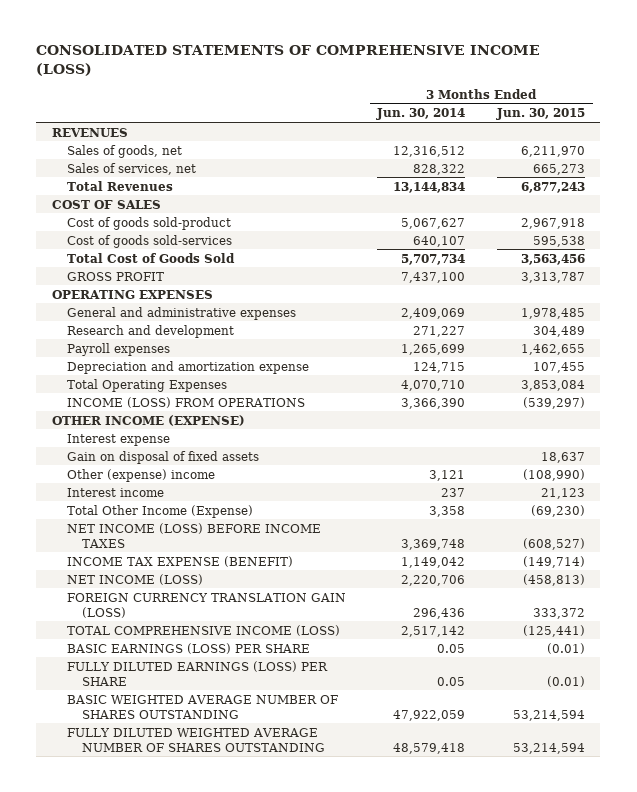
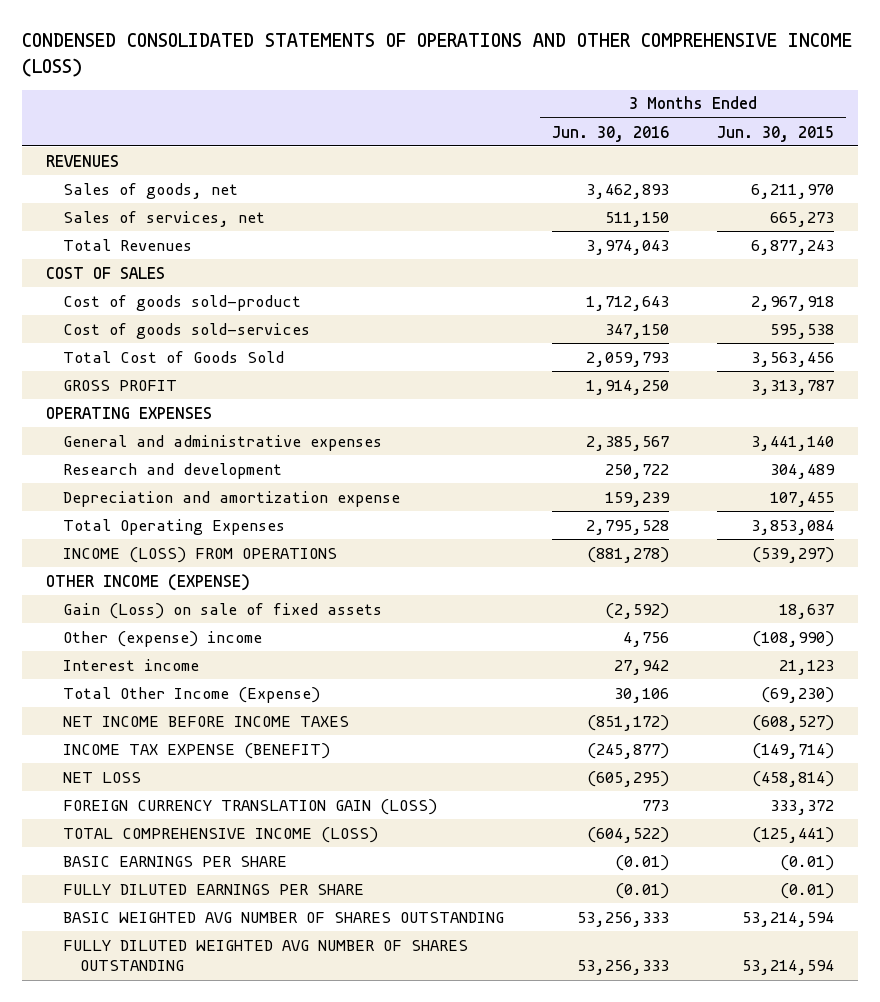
[36,44,541,76] CONSOLIDATED STATEMENTS OF COMPREHENSIVE INCOME (LOSS) -> [21,33,852,78] CONDENSED CONSOLIDATED STATEMENTS OF OPERATIONS AND OTHER COMPREHENSIVE INCOME (LOSS)
[376,108,466,121] Jun. 30, 2014 -> none
none -> [552,125,670,142] Jun. 30, 2016
[520,307,585,319] 1,978,485 -> [751,435,835,451] 3,441,140
[67,342,171,356] Payroll expenses -> none
[67,433,171,446] Interest expense -> none
[67,450,260,464] Gain on disposal of fixed assets -> [62,602,382,619] Gain (Loss) on sale of fixed assets
[67,522,322,548] NET INCOME (LOSS) BEFORE INCOME TAXES -> [62,715,349,727] NET INCOME BEFORE INCOME TAXES
[67,573,204,585] NET INCOME (LOSS) -> [62,771,141,783] NET LOSS
[522,573,585,586] (458,813) -> [752,770,835,787] (458,814)
[67,642,311,654] BASIC EARNINGS (LOSS) PER SHARE -> [62,855,287,867] BASIC EARNINGS PER SHARE
[67,660,329,686] FULLY DILUTED EARNINGS (LOSS) PER SHARE -> [62,883,364,895] FULLY DILUTED EARNINGS PER SHARE
[67,694,339,719] BASIC WEIGHTED AVERAGE NUMBER OF SHARES OUTSTANDING -> [62,911,504,923] BASIC WEIGHTED AVG NUMBER OF SHARES OUTSTANDING
[67,727,326,752] FULLY DILUTED WEIGHTED AVERAGE NUMBER OF SHARES OUTSTANDING -> [62,939,468,972] FULLY DILUTED WEIGHTED AVG NUMBER OF SHARES OUTSTANDING

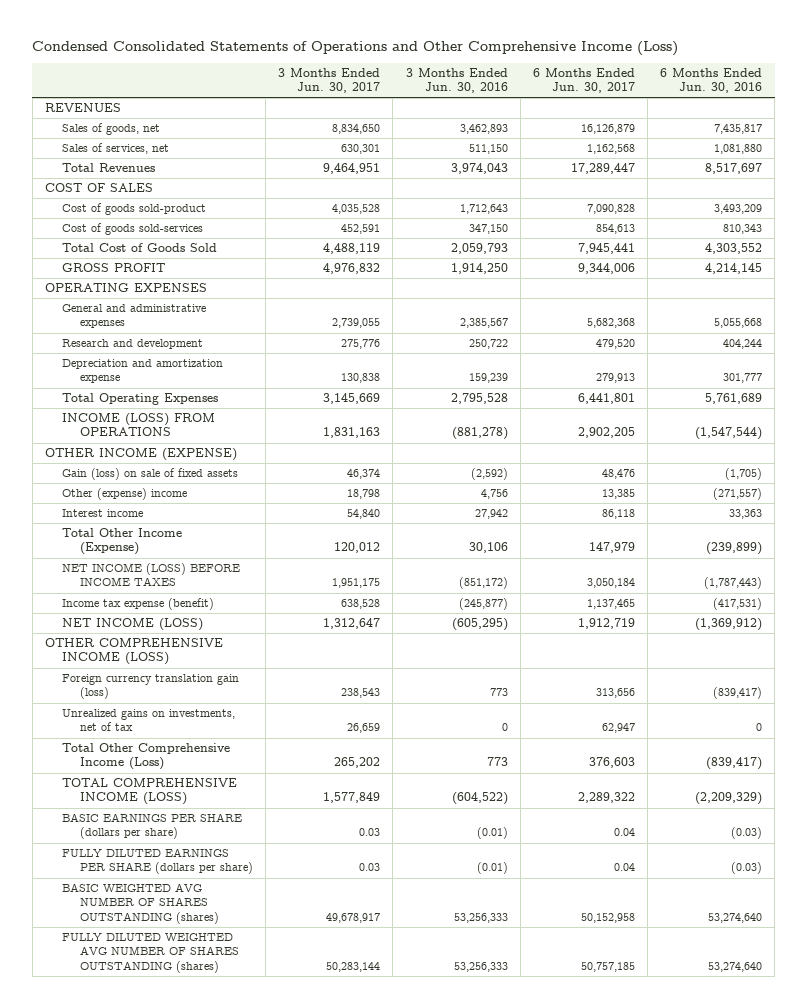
[21,33,852,78] CONDENSED CONSOLIDATED STATEMENTS OF OPERATIONS AND OTHER COMPREHENSIVE INCOME (LOSS) -> [32,40,679,56] Condensed Consolidated Statements of Operations and Other Comprehensive Income (Loss)
[717,125,835,142] Jun. 30, 2015 -> none
none -> [278,68,381,94] 3 Months Ended Jun. 30, 2017
none -> [532,68,635,94] 6 Months Ended Jun. 30, 2017
none -> [660,68,763,94] 6 Months Ended Jun. 30, 2016
[62,602,382,619] Gain (Loss) on sale of fixed assets -> [62,468,239,481] Gain (loss) on sale of fixed assets
[62,715,349,727] NET INCOME BEFORE INCOME TAXES -> [62,563,241,587] NET INCOME (LOSS) BEFORE INCOME TAXES
[62,742,330,759] INCOME TAX EXPENSE (BENEFIT) -> [62,598,215,611] Income tax expense (benefit)
[62,771,141,783] NET LOSS -> [62,618,204,632] NET INCOME (LOSS)
none -> [44,638,223,666] OTHER COMPREHENSIVE INCOME (LOSS)
[62,798,437,815] FOREIGN CURRENCY TRANSLATION GAIN (LOSS) -> [62,674,240,700] Foreign currency translation gain (loss)
none -> [62,709,236,732] Unrealized gains on investments, net of tax
none -> [62,743,231,771] Total Other Comprehensive Income (Loss)
[62,855,287,867] BASIC EARNINGS PER SHARE -> [62,813,243,840] BASIC EARNINGS PER SHARE (dollars per share)
[62,883,364,895] FULLY DILUTED EARNINGS PER SHARE -> [62,848,253,875] FULLY DILUTED EARNINGS PER SHARE (dollars per share)
[62,911,504,923] BASIC WEIGHTED AVG NUMBER OF SHARES OUTSTANDING -> [62,883,219,924] BASIC WEIGHTED AVG NUMBER OF SHARES OUTSTANDING (shares)
[62,939,468,972] FULLY DILUTED WEIGHTED AVG NUMBER OF SHARES OUTSTANDING -> [62,933,239,973] FULLY DILUTED WEIGHTED AVG NUMBER OF SHARES OUTSTANDING (shares)

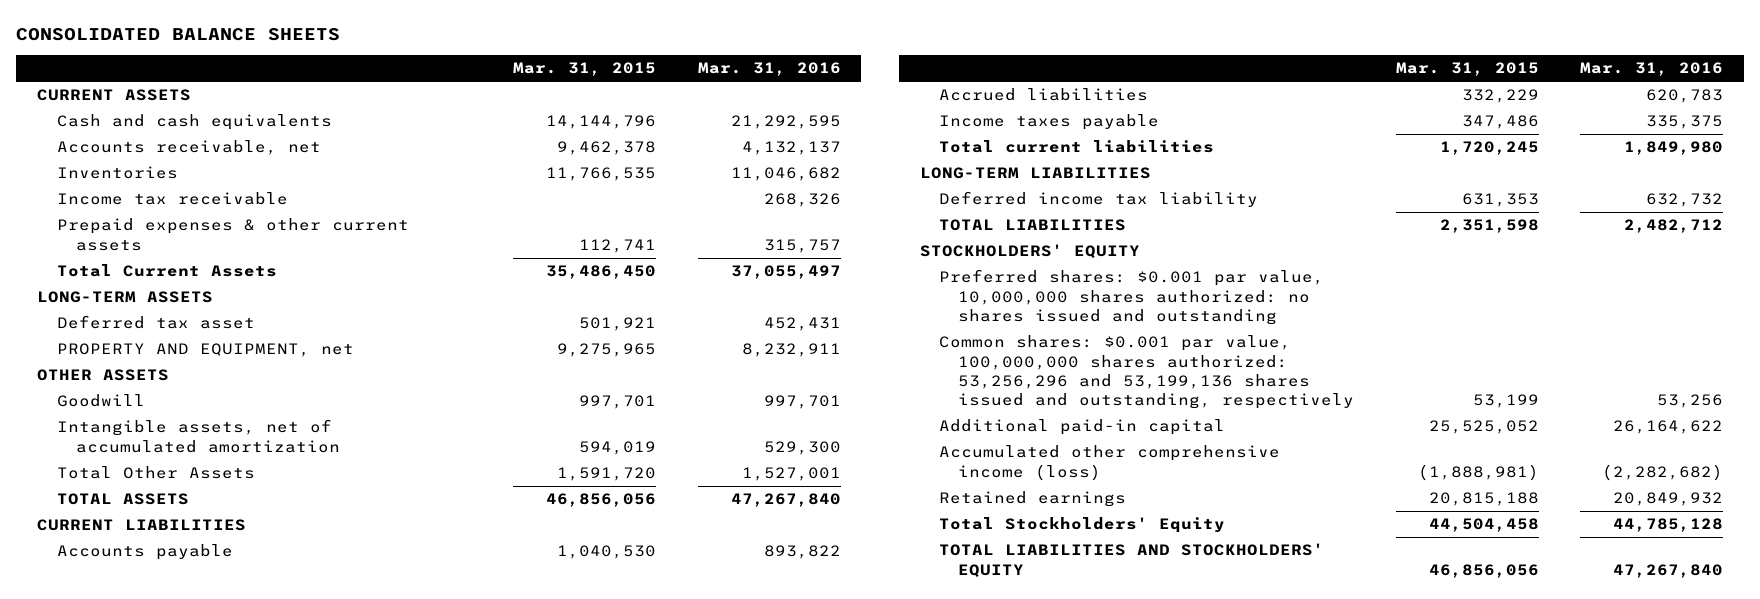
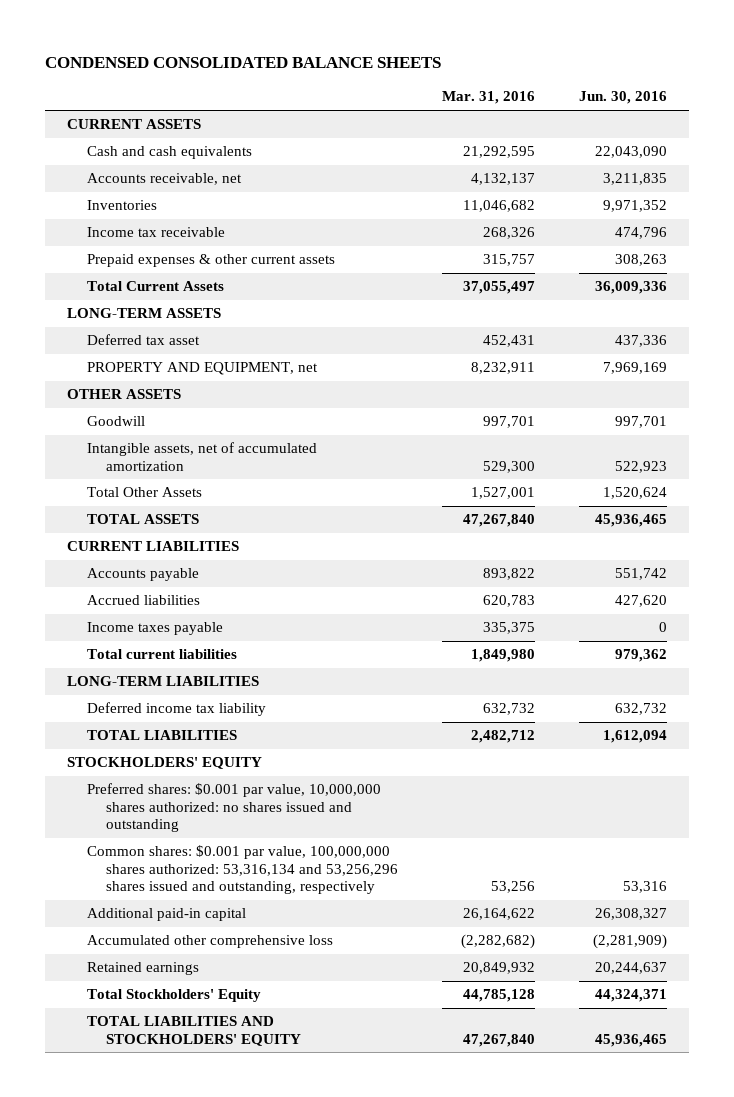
[16,27,341,41] CONSOLIDATED BALANCE SHEETS -> [45,57,442,69] CONDENSED CONSOLIDATED BALANCE SHEETS
[513,62,657,77] Mar. 31, 2015 -> none
none -> [578,91,667,105] Jun. 30, 2016
[938,335,1355,409] Common shares: $0.001 par value, 100,000,000 shares authorized: 53,256,296 and 53,199,136 shares issued and outstanding, respectively -> [86,845,399,894] Common shares: $0.001 par value, 100,000,000 shares authorized: 53,316,134 and 53,256,296 shares issued and outstanding, respectively
[938,445,1280,481] Accumulated other comprehensive income (loss) -> [86,935,333,949] Accumulated other comprehensive loss

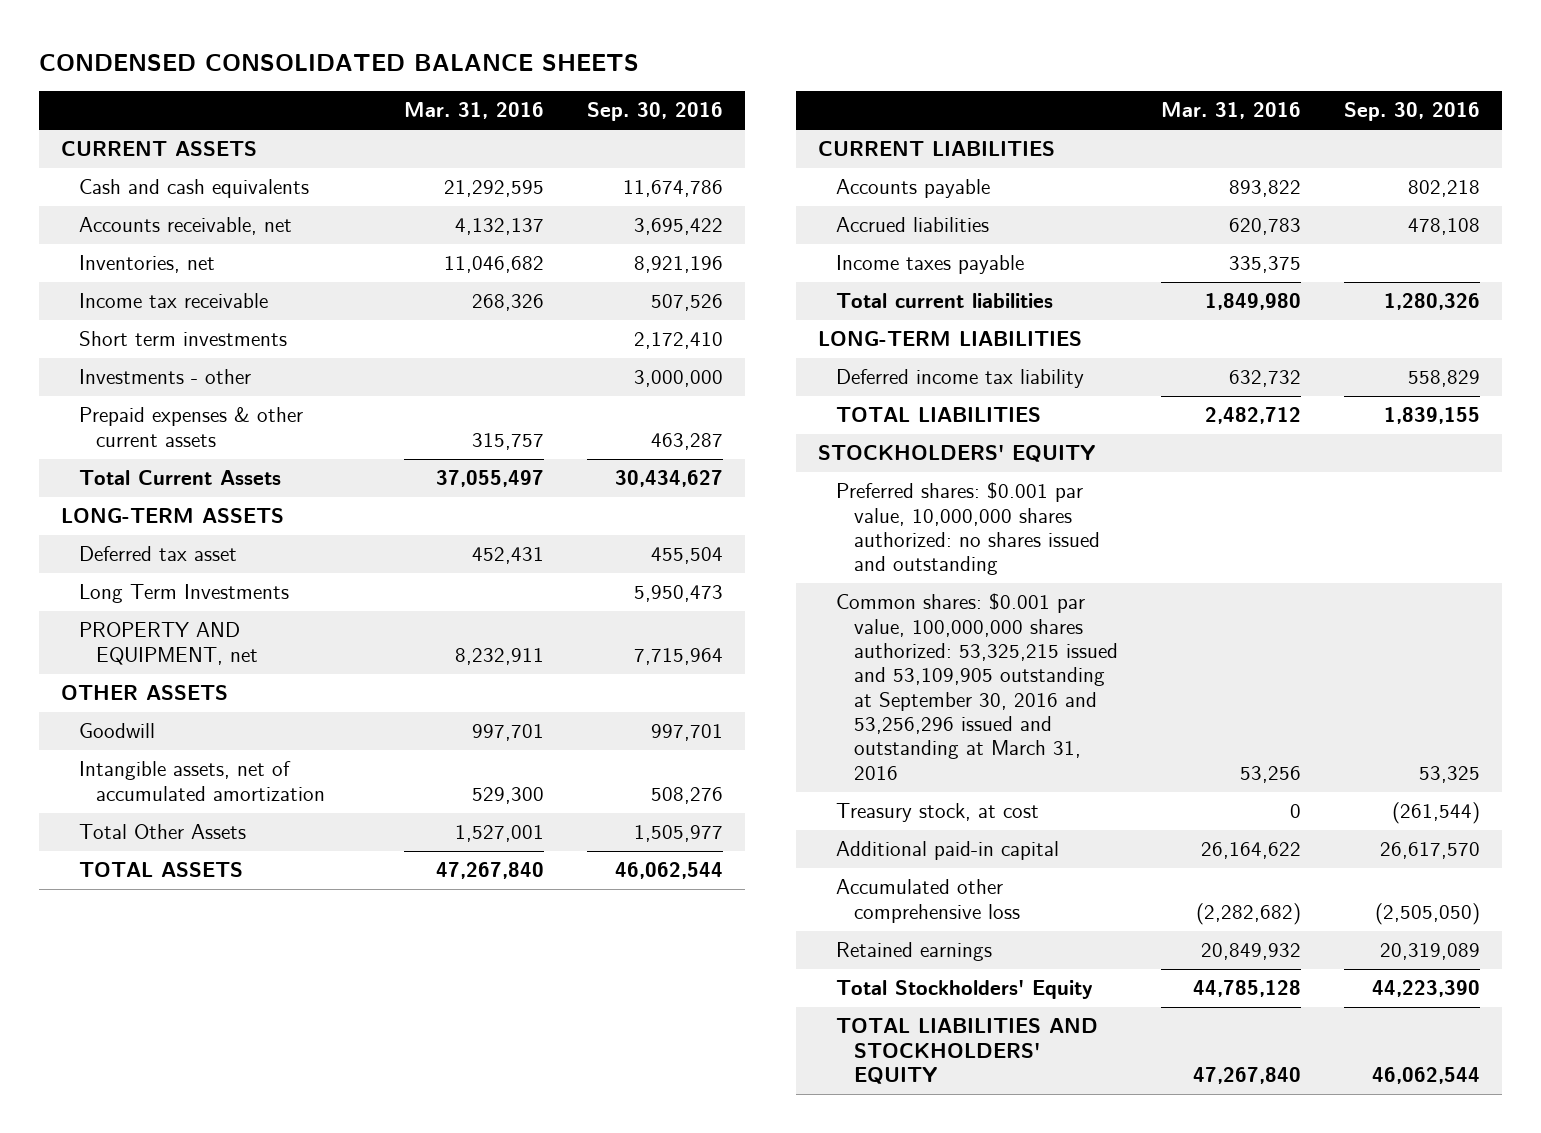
[578,91,667,105] Jun. 30, 2016 -> none
none -> [587,102,724,122] Sep. 30, 2016
[86,200,157,211] Inventories -> [78,255,215,274] Inventories, net
none -> [78,331,287,347] Short term investments
none -> [78,369,251,385] Investments - other
none -> [78,584,289,604] Long Term Investments
[86,845,399,894] Common shares: $0.001 par value, 100,000,000 shares authorized: 53,316,134 and 53,256,296 shares issued and outstanding, respectively -> [835,593,1118,780] Common shares: $0.001 par value, 100,000,000 shares authorized: 53,325,215 issued and 53,109,905 outstanding at September 30, 2016 and 53,256,296 issued and outstanding at March 31, 2016
none -> [835,803,1039,823] Treasury stock, at cost

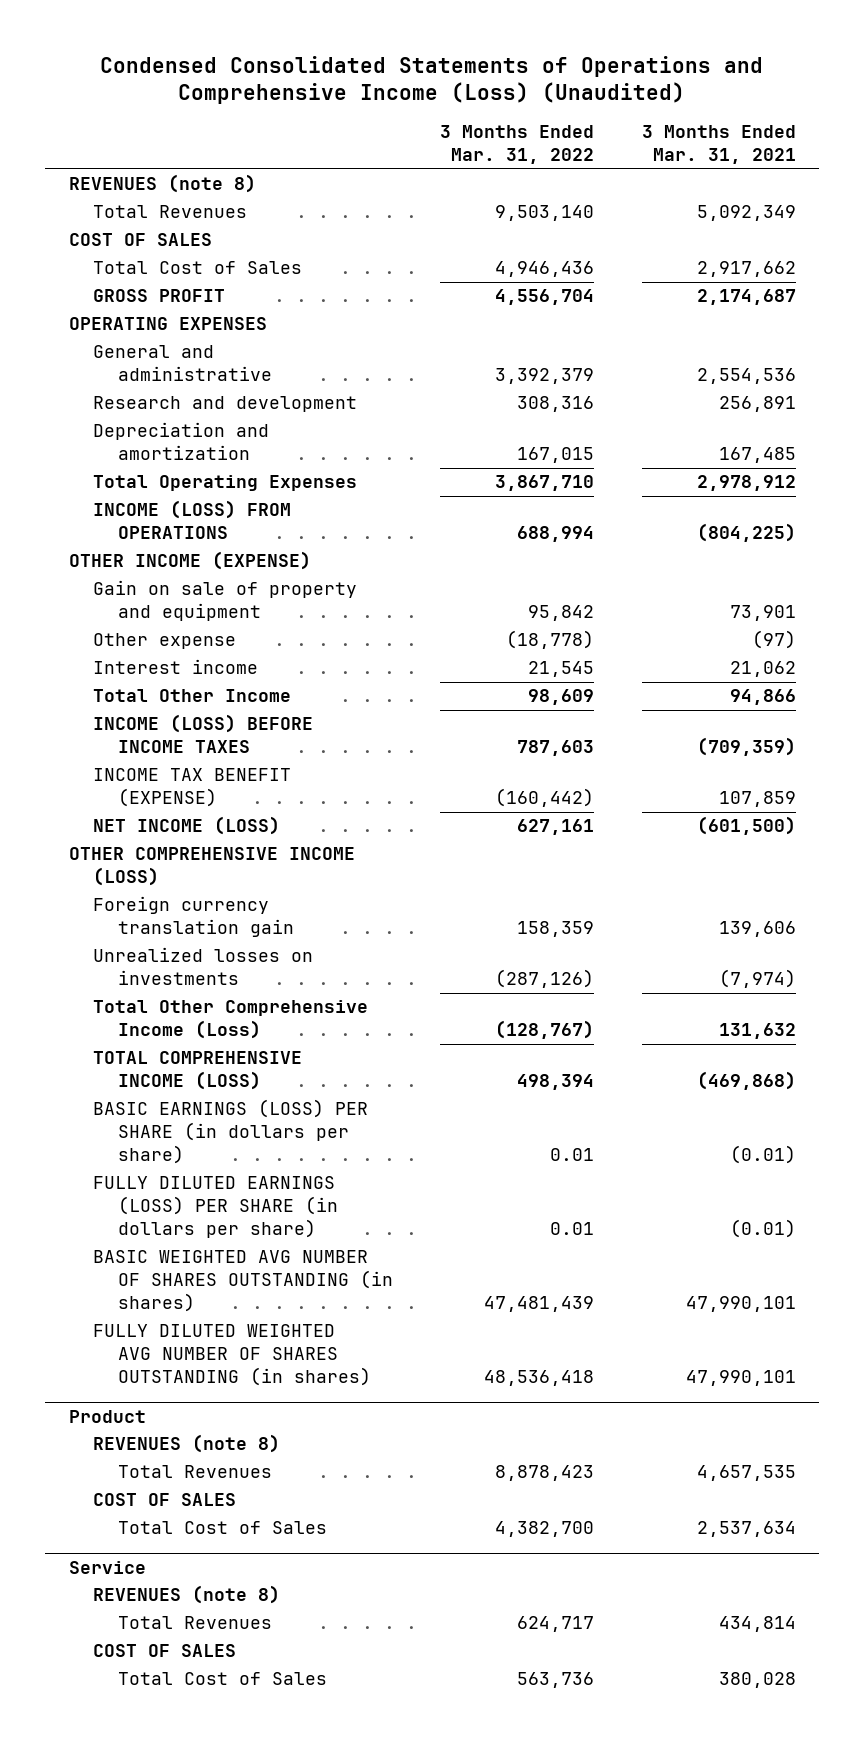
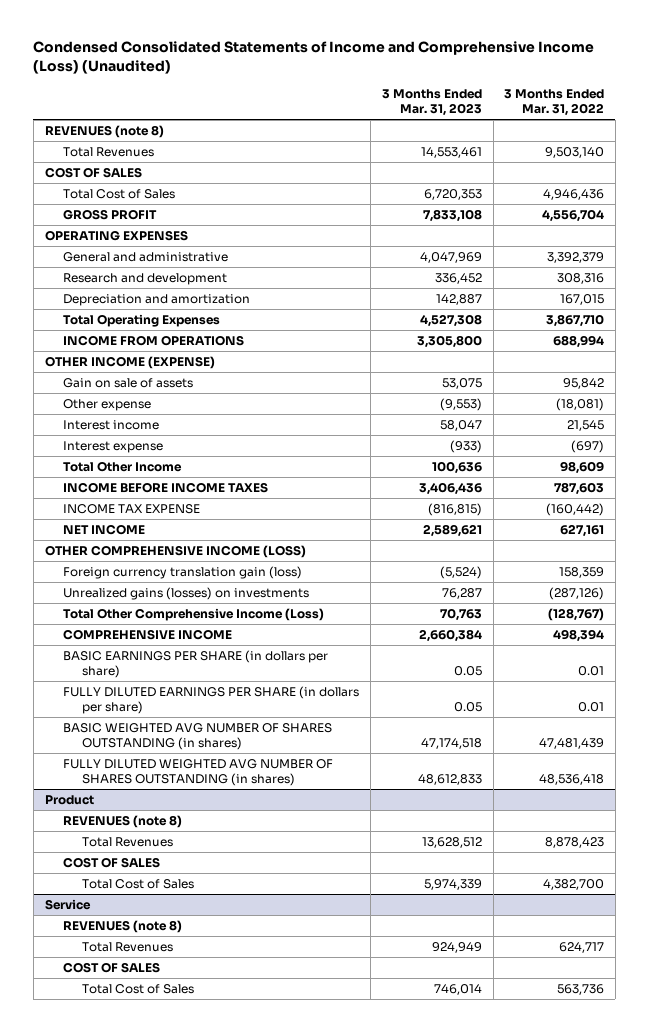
[100,55,764,105] Condensed Consolidated Statements of Operations and Comprehensive Income (Loss) (Unaudited) -> [33,41,595,75] Condensed Consolidated Statements of Income and Comprehensive Income (Loss) (Unaudited)
[641,125,796,165] 3 Months Ended Mar. 31, 2021 -> none
none -> [381,89,482,117] 3 Months Ended Mar. 31, 2023
[93,500,292,540] INCOME (LOSS) FROM OPERATIONS -> [63,334,245,346] INCOME FROM OPERATIONS
[93,580,358,622] Gain on sale of property and equipment -> [63,377,194,388] Gain on sale of assets
[506,630,595,650] (18,778) -> [556,397,605,411] (18,081)
none -> [63,440,164,453] Interest expense
[93,714,314,754] INCOME (LOSS) BEFORE INCOME TAXES -> [63,481,269,493] INCOME BEFORE INCOME TAXES
[93,768,292,808] INCOME TAX BENEFIT (EXPENSE) -> [63,503,201,514] INCOME TAX EXPENSE
[93,816,281,836] NET INCOME (LOSS) -> [63,523,146,535] NET INCOME
[93,896,294,938] Foreign currency translation gain -> [63,565,303,579] Foreign currency translation gain (loss)
[93,947,314,986] Unrealized losses on investments -> [63,586,310,600] Unrealized gains (losses) on investments
[93,1051,303,1091] TOTAL COMPREHENSIVE INCOME (LOSS) -> [63,628,233,640] COMPREHENSIVE INCOME
[93,1099,369,1165] BASIC EARNINGS (LOSS) PER SHARE (in dollars per share) -> [63,649,329,678] BASIC EARNINGS PER SHARE (in dollars per share)
[93,1176,338,1239] FULLY DILUTED EARNINGS (LOSS) PER SHARE (in dollars per share) -> [63,685,360,714] FULLY DILUTED EARNINGS PER SHARE (in dollars per share)

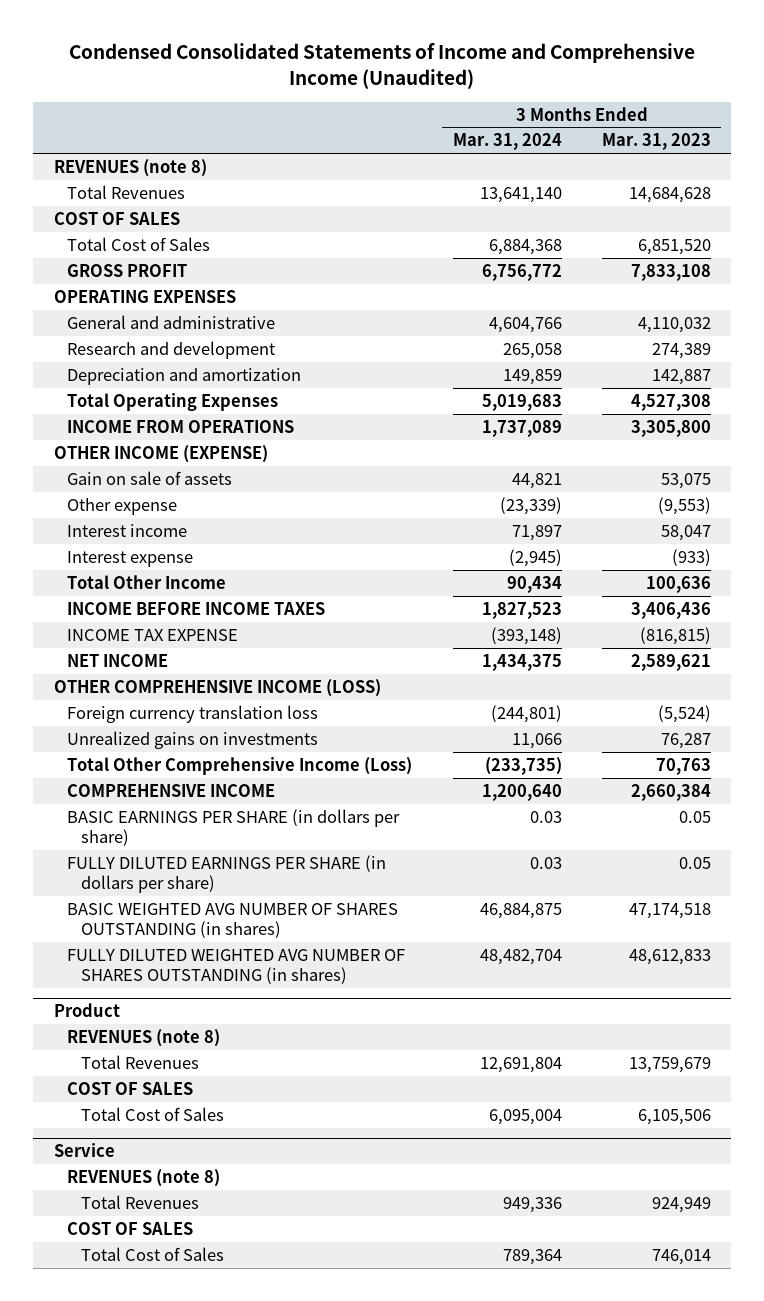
[33,41,595,75] Condensed Consolidated Statements of Income and Comprehensive Income (Loss) (Unaudited) -> [69,43,696,90] Condensed Consolidated Statements of Income and Comprehensive Income (Unaudited)
[504,89,605,117] 3 Months Ended Mar. 31, 2022 -> none
none -> [452,133,562,151] Mar. 31, 2024
[420,146,482,158] 14,553,461 -> [628,186,711,203] 14,684,628
[423,188,482,200] 6,720,353 -> [637,238,711,255] 6,851,520
[419,251,482,263] 4,047,969 -> [637,316,711,333] 4,110,032
[434,272,482,284] 336,452 -> [651,342,711,359] 274,389
[63,565,303,579] Foreign currency translation gain (loss) -> [67,704,319,723] Foreign currency translation loss
[63,586,310,600] Unrealized gains (losses) on investments -> [67,730,319,749] Unrealized gains on investments
[421,836,482,848] 13,628,512 -> [628,1056,711,1073] 13,759,679
[423,878,482,890] 5,974,339 -> [637,1108,711,1125] 6,105,506

